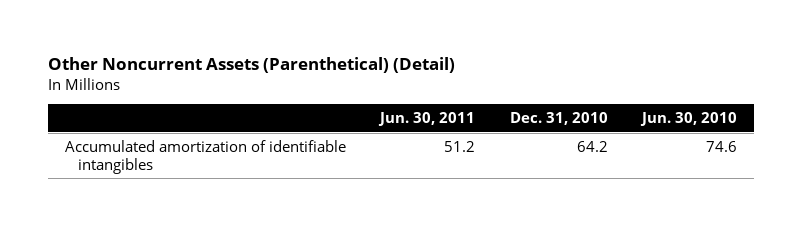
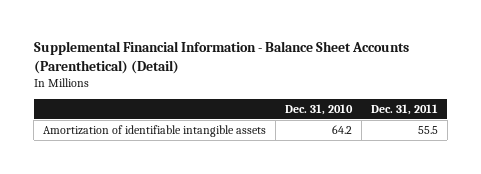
[47,57,455,74] Other Noncurrent Assets (Parenthetical) (Detail) -> [33,41,409,74] Supplemental Financial Information - Balance Sheet Accounts (Parenthetical) (Detail)
[378,112,476,127] Jun. 30, 2011 -> none
[640,112,738,127] Jun. 30, 2010 -> none
none -> [371,103,439,115] Dec. 31, 2011
[65,139,347,174] Accumulated amortization of identifiable intangibles -> [43,125,267,138] Amortization of identifiable intangible assets

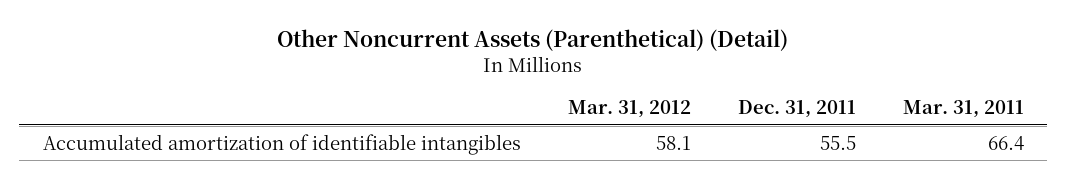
[33,41,409,74] Supplemental Financial Information - Balance Sheet Accounts (Parenthetical) (Detail) -> [277,29,789,52] Other Noncurrent Assets (Parenthetical) (Detail)
[285,103,354,115] Dec. 31, 2010 -> none
none -> [567,100,691,119] Mar. 31, 2012
none -> [902,100,1024,119] Mar. 31, 2011
[43,125,267,138] Amortization of identifiable intangible assets -> [42,133,521,155] Accumulated amortization of identifiable intangibles

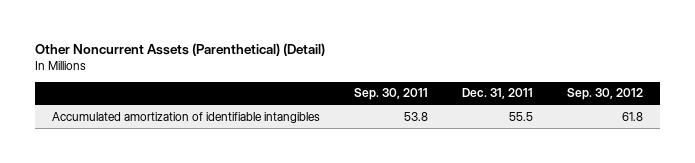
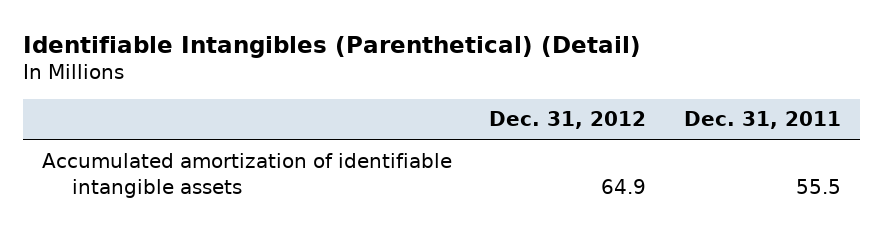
[35,42,326,56] Other Noncurrent Assets (Parenthetical) (Detail) -> [22,36,641,59] Identifiable Intangibles (Parenthetical) (Detail)
[354,88,429,101] Sep. 30, 2011 -> none
[567,88,644,101] Sep. 30, 2012 -> none
none -> [489,111,647,130] Dec. 31, 2012
[52,111,321,123] Accumulated amortization of identifiable intangibles -> [41,153,452,198] Accumulated amortization of identifiable intangible assets

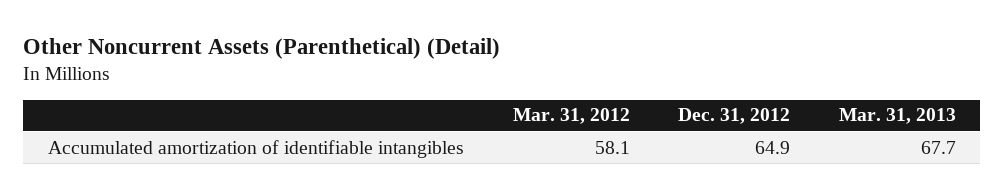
[22,36,641,59] Identifiable Intangibles (Parenthetical) (Detail) -> [23,37,501,59] Other Noncurrent Assets (Parenthetical) (Detail)
[683,111,841,130] Dec. 31, 2011 -> none
none -> [512,108,630,125] Mar. 31, 2012
none -> [838,108,956,125] Mar. 31, 2013
[41,153,452,198] Accumulated amortization of identifiable intangible assets -> [47,139,464,158] Accumulated amortization of identifiable intangibles

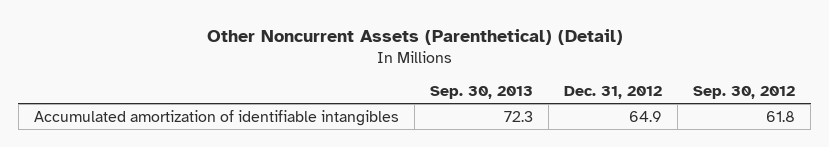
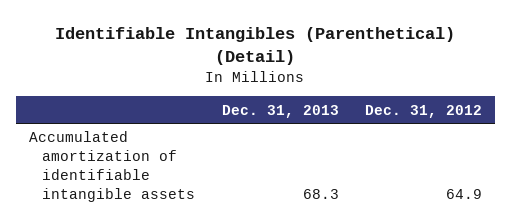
[206,28,623,45] Other Noncurrent Assets (Parenthetical) (Detail) -> [55,27,456,65] Identifiable Intangibles (Parenthetical) (Detail)
[429,85,533,99] Sep. 30, 2013 -> none
[693,85,796,99] Sep. 30, 2012 -> none
none -> [221,104,339,118] Dec. 31, 2013
[33,109,399,126] Accumulated amortization of identifiable intangibles -> [29,131,196,202] Accumulated amortization of identifiable intangible assets

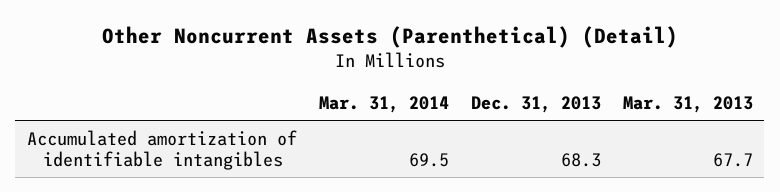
[55,27,456,65] Identifiable Intangibles (Parenthetical) (Detail) -> [101,26,678,49] Other Noncurrent Assets (Parenthetical) (Detail)
[364,104,482,118] Dec. 31, 2012 -> none
none -> [318,95,449,113] Mar. 31, 2014
none -> [623,95,754,113] Mar. 31, 2013
[29,131,196,202] Accumulated amortization of identifiable intangible assets -> [26,129,297,171] Accumulated amortization of identifiable intangibles

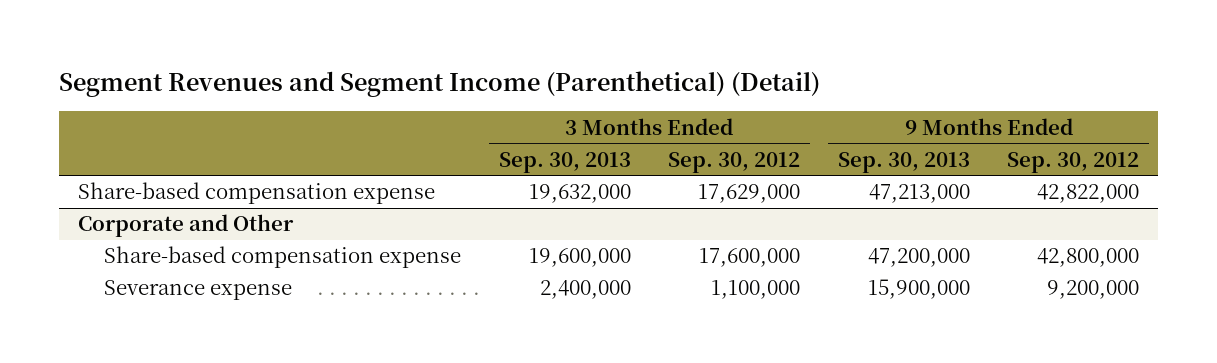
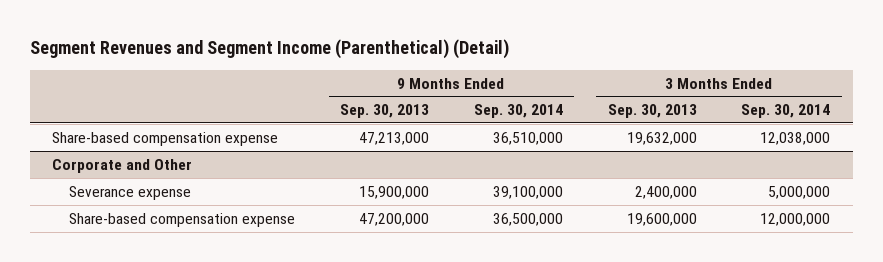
[668,151,801,173] Sep. 30, 2012 -> none
[1007,151,1140,173] Sep. 30, 2012 -> none
none -> [473,104,563,119] Sep. 30, 2014
none -> [741,104,831,119] Sep. 30, 2014
[104,246,462,269] Share-based compensation expense -> [69,212,296,227] Share-based compensation expense

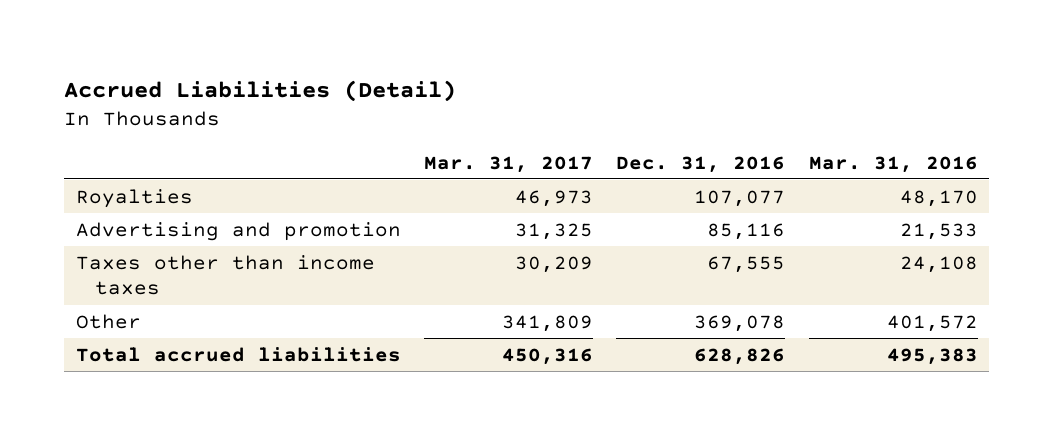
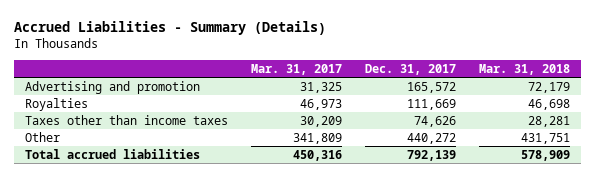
[64,79,457,102] Accrued Liabilities (Detail) -> [13,21,326,36] Accrued Liabilities - Summary (Details)
[616,155,786,173] Dec. 31, 2016 -> none
[808,155,978,173] Mar. 31, 2016 -> none
none -> [365,64,457,76] Dec. 31, 2017
none -> [479,64,571,76] Mar. 31, 2018
[75,188,193,208] Royalties -> [25,97,89,111] Royalties

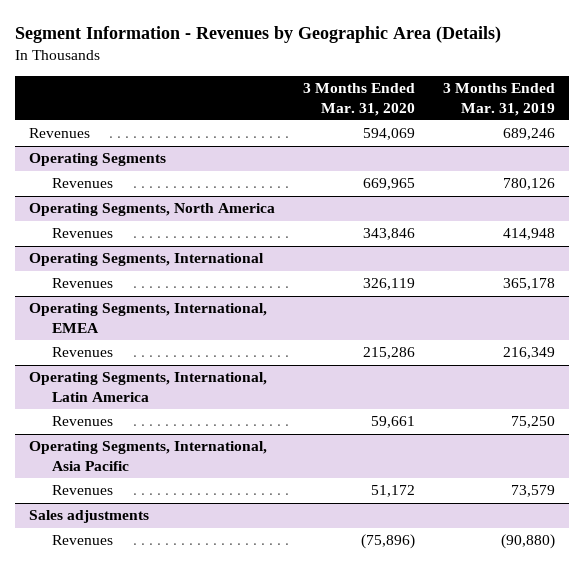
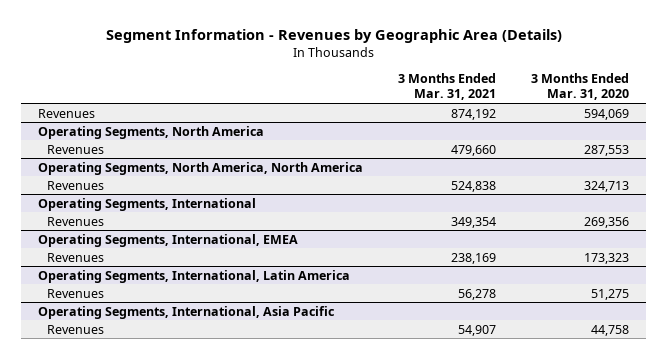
[442,83,555,116] 3 Months Ended Mar. 31, 2019 -> none
none -> [398,73,497,101] 3 Months Ended Mar. 31, 2021
[28,153,166,167] Operating Segments -> none
[51,178,113,189] Revenues -> none
[362,228,415,241] 343,846 -> [583,144,629,156] 287,553
none -> [38,161,364,175] Operating Segments, North America, North America
none -> [47,180,105,190] Revenues
[362,278,415,291] 326,119 -> [583,216,629,228] 269,356
[362,347,415,360] 215,286 -> [583,252,629,264] 173,323
[370,416,415,429] 59,661 -> [590,288,629,300] 51,275
[28,510,149,524] Sales adjustments -> none
[51,535,113,546] Revenues -> none
[370,485,415,498] 51,172 -> [590,324,629,336] 44,758

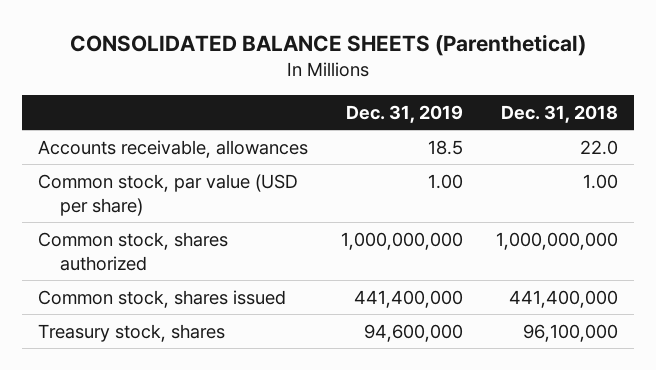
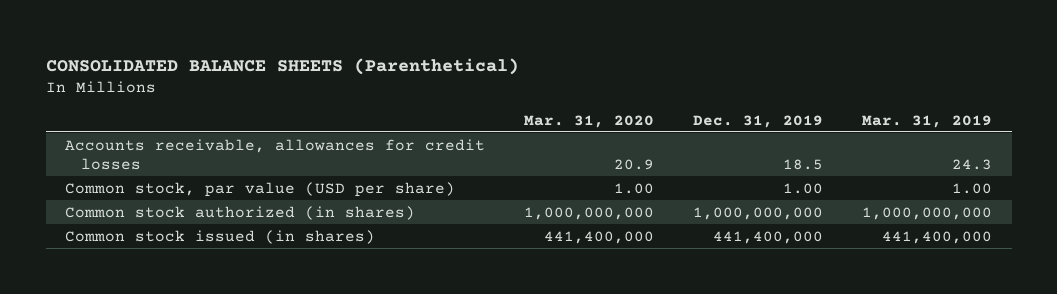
[500,104,618,123] Dec. 31, 2018 -> none
none -> [524,114,655,128] Mar. 31, 2020
none -> [862,114,993,128] Mar. 31, 2019
[38,139,309,158] Accounts receivable, allowances -> [65,138,486,170] Accounts receivable, allowances for credit losses
[38,323,226,342] Treasury stock, shares -> none
[38,231,229,271] Common stock, shares authorized -> [65,205,416,220] Common stock authorized (in shares)
[38,289,287,308] Common stock, shares issued -> [65,229,376,244] Common stock issued (in shares)

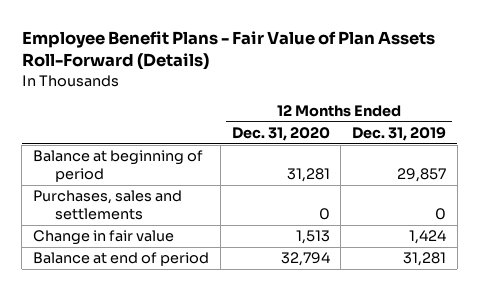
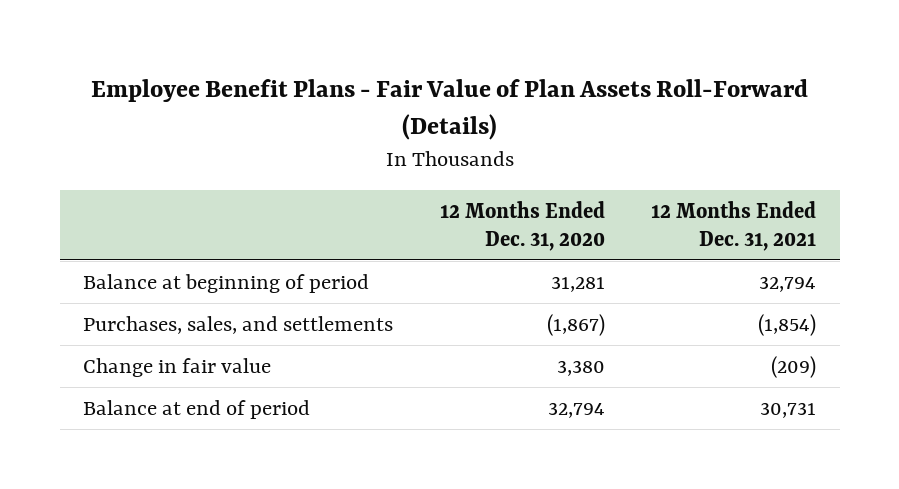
[352,127,447,142] Dec. 31, 2019 -> none
none -> [651,201,817,251] 12 Months Ended Dec. 31, 2021
[33,190,183,221] Purchases, sales and settlements -> [83,315,394,334] Purchases, sales, and settlements
[318,208,330,221] 0 -> [546,313,605,336] (1,867)
[295,230,330,245] 1,513 -> [556,359,605,376] 3,380

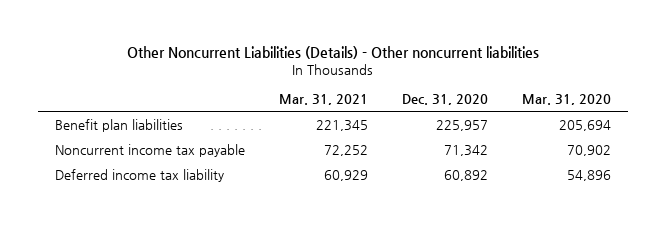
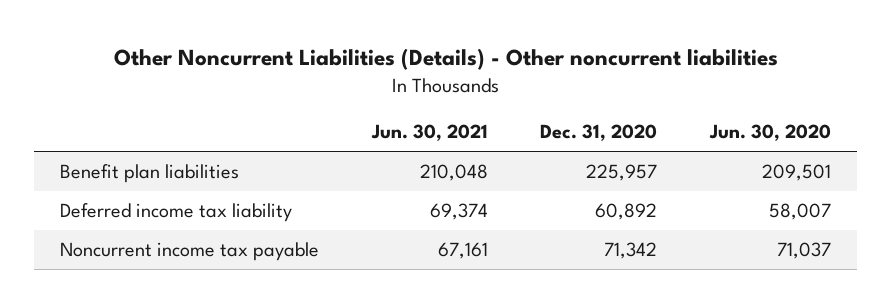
[279,94,369,106] Mar. 31, 2021 -> none
[522,94,612,106] Mar. 31, 2020 -> none
none -> [370,124,488,142] Jun. 30, 2021
none -> [709,124,832,142] Jun. 30, 2020
[55,143,246,157] Noncurrent income tax payable -> [60,242,320,262] Noncurrent income tax payable

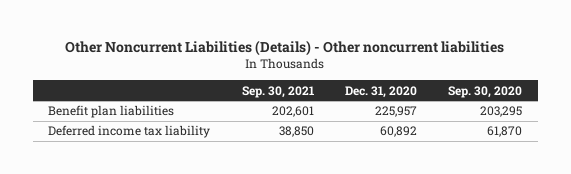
[370,124,488,142] Jun. 30, 2021 -> none
[709,124,832,142] Jun. 30, 2020 -> none
none -> [241,85,314,98] Sep. 30, 2021
none -> [448,85,523,98] Sep. 30, 2020
[60,242,320,262] Noncurrent income tax payable -> none

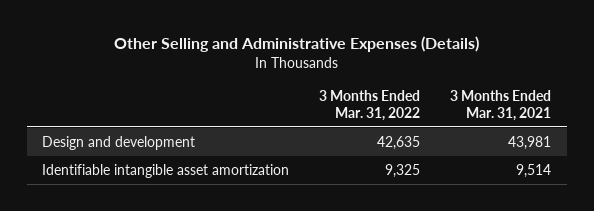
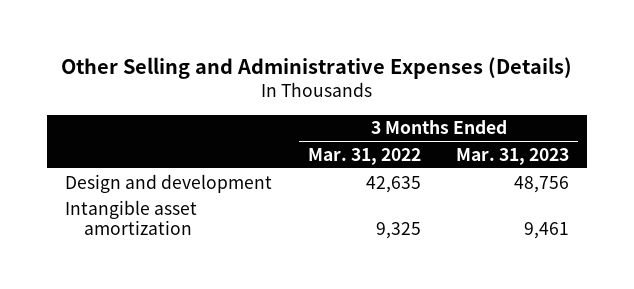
[450,89,552,121] 3 Months Ended Mar. 31, 2021 -> none
none -> [456,147,570,165] Mar. 31, 2023
[42,163,290,178] Identifiable intangible asset amortization -> [65,199,198,235] Intangible asset amortization

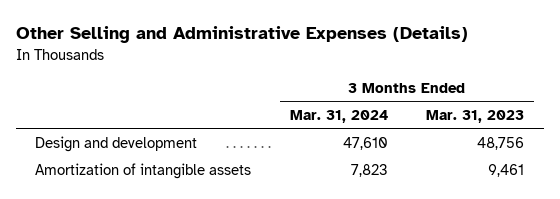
[307,147,421,165] Mar. 31, 2022 -> none
none -> [289,110,388,124] Mar. 31, 2024
[65,199,198,235] Intangible asset amortization -> [35,162,252,179] Amortization of intangible assets

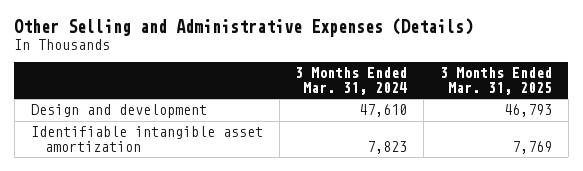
[426,110,525,124] Mar. 31, 2023 -> none
none -> [440,67,553,95] 3 Months Ended Mar. 31, 2025
[35,162,252,179] Amortization of intangible assets -> [30,126,263,153] Identifiable intangible asset amortization

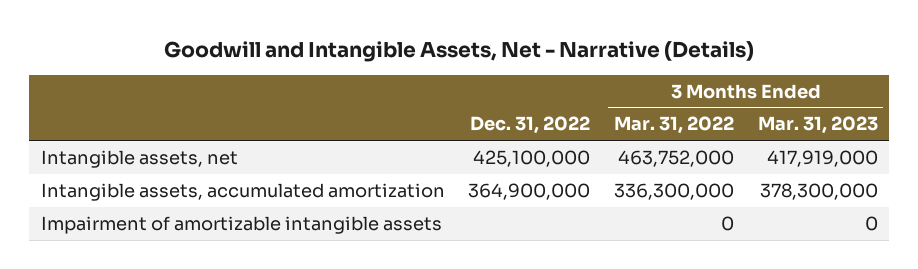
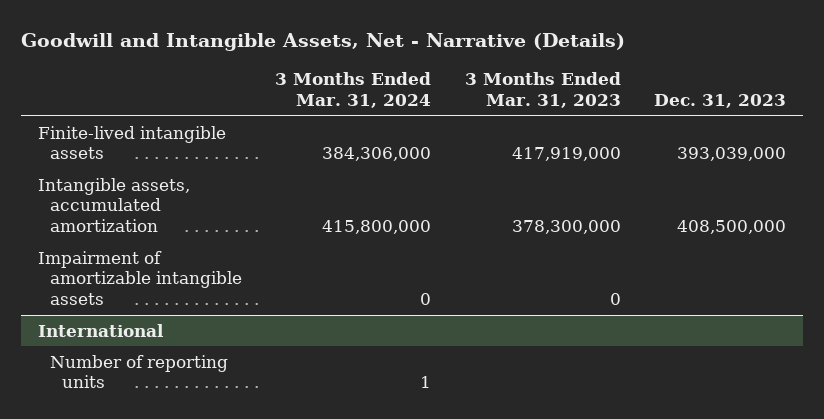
[470,116,591,135] Dec. 31, 2022 -> none
[613,116,734,135] Mar. 31, 2022 -> none
none -> [275,72,432,108] 3 Months Ended Mar. 31, 2024
none -> [653,93,786,108] Dec. 31, 2023
[40,149,238,168] Intangible assets, net -> [37,125,226,160] Finite-lived intangible assets
none -> [37,323,164,337] International
none -> [49,354,228,389] Number of reporting units

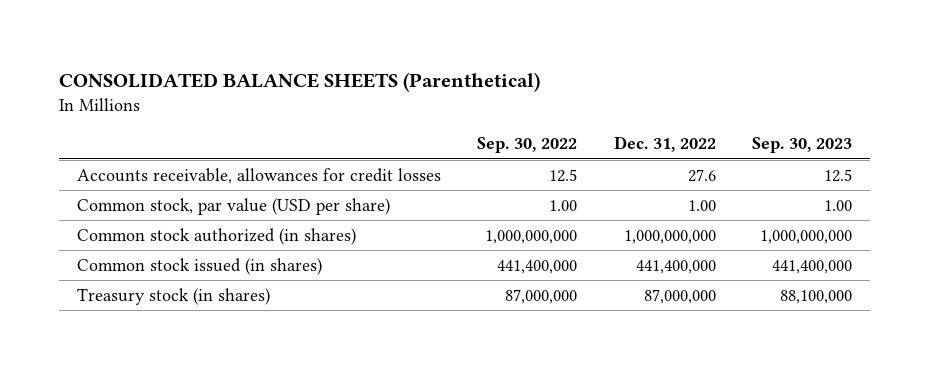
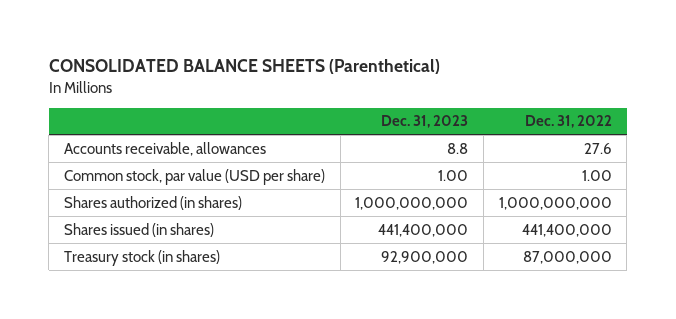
[477,137,578,154] Sep. 30, 2022 -> none
[752,137,853,154] Sep. 30, 2023 -> none
none -> [381,115,469,129] Dec. 31, 2023
[76,167,441,184] Accounts receivable, allowances for credit losses -> [63,141,266,156] Accounts receivable, allowances
[76,227,356,245] Common stock authorized (in shares) -> [63,195,242,210] Shares authorized (in shares)
[76,257,322,275] Common stock issued (in shares) -> [63,222,214,237] Shares issued (in shares)

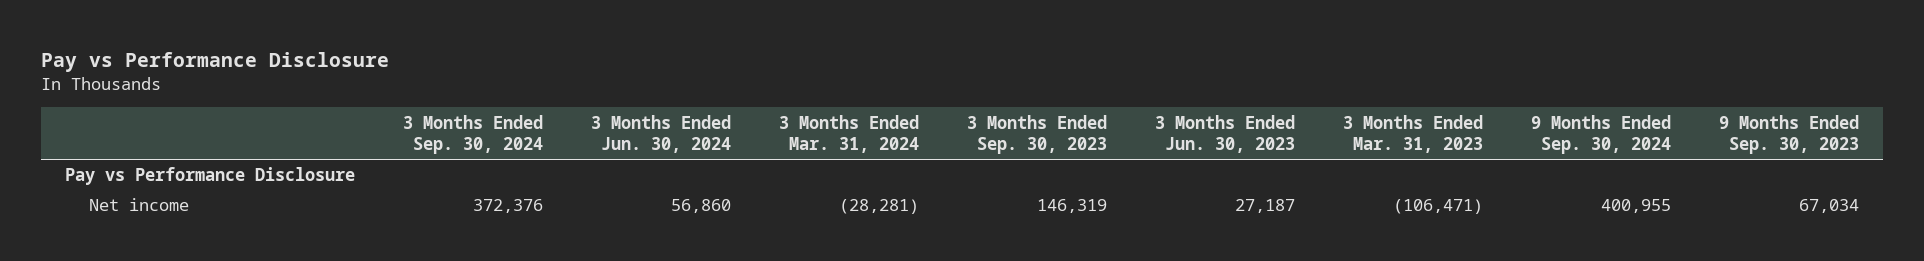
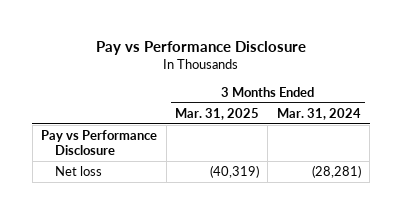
[402,114,543,155] 3 Months Ended Sep. 30, 2024 -> none
[590,114,731,154] 3 Months Ended Jun. 30, 2024 -> none
[966,114,1107,155] 3 Months Ended Sep. 30, 2023 -> none
[1154,114,1295,154] 3 Months Ended Jun. 30, 2023 -> none
[1342,114,1483,154] 3 Months Ended Mar. 31, 2023 -> none
[1530,114,1671,155] 9 Months Ended Sep. 30, 2024 -> none
[1718,114,1859,155] 9 Months Ended Sep. 30, 2023 -> none
none -> [175,107,260,120] Mar. 31, 2025
[88,198,189,212] Net income -> [54,166,102,177] Net loss

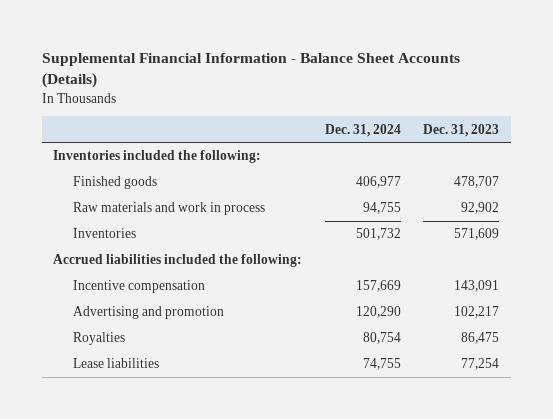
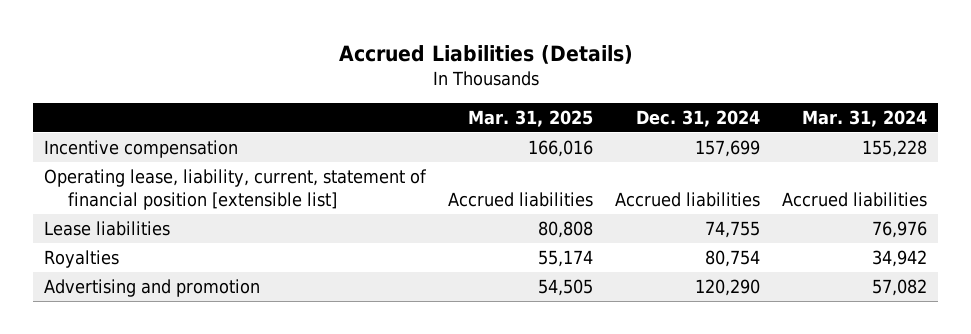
[41,53,460,89] Supplemental Financial Information - Balance Sheet Accounts (Details) -> [338,44,633,64] Accrued Liabilities (Details)
[423,123,500,137] Dec. 31, 2023 -> none
none -> [468,109,594,127] Mar. 31, 2025
none -> [802,109,928,127] Mar. 31, 2024
[53,150,262,164] Inventories included the following: -> none
[73,176,158,190] Finished goods -> none
[73,202,266,216] Raw materials and work in process -> none
[73,228,137,239] Inventories -> none
[53,254,303,268] Accrued liabilities included the following: -> none
[355,280,401,293] 157,669 -> [695,140,761,158] 157,699
none -> [44,169,428,211] Operating lease, liability, current, statement of financial position [extensible list]
[73,332,126,346] Royalties -> [44,250,120,269] Royalties
[73,306,225,320] Advertising and promotion -> [44,279,261,298] Advertising and promotion

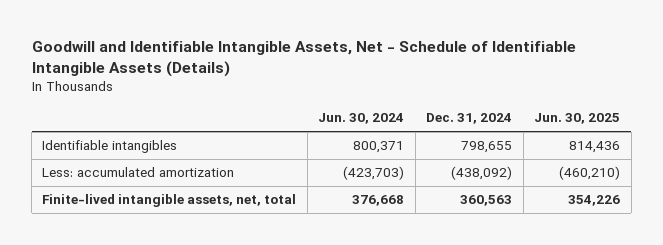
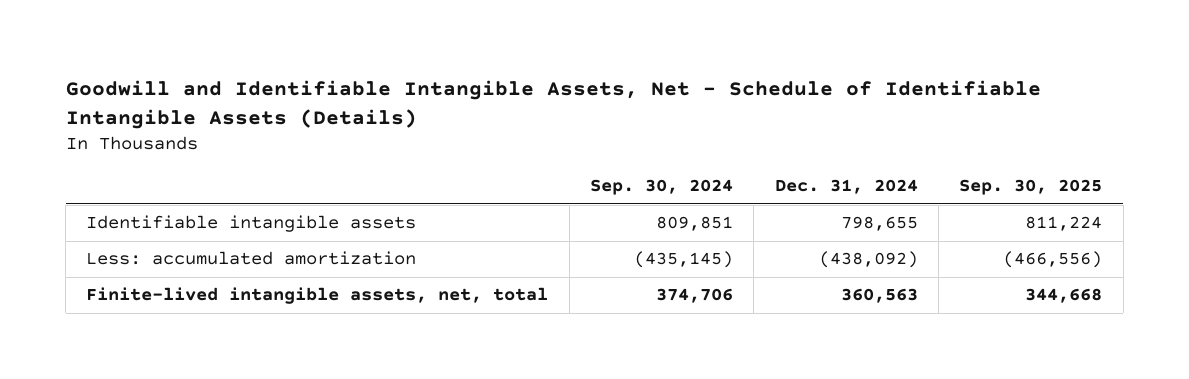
[318,113,405,125] Jun. 30, 2024 -> none
[534,113,621,125] Jun. 30, 2025 -> none
none -> [589,179,733,196] Sep. 30, 2024
none -> [959,179,1103,196] Sep. 30, 2025
[42,140,178,154] Identifiable intangibles -> [86,215,417,233] Identifiable intangible assets

